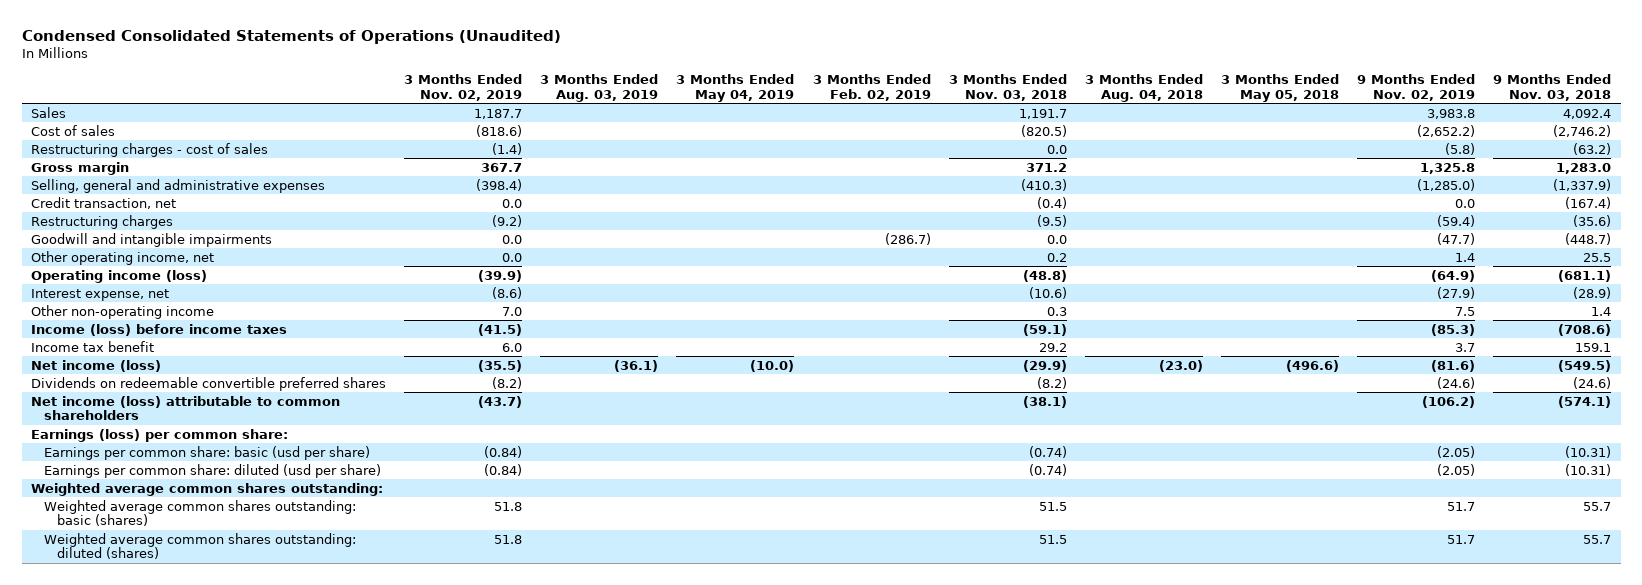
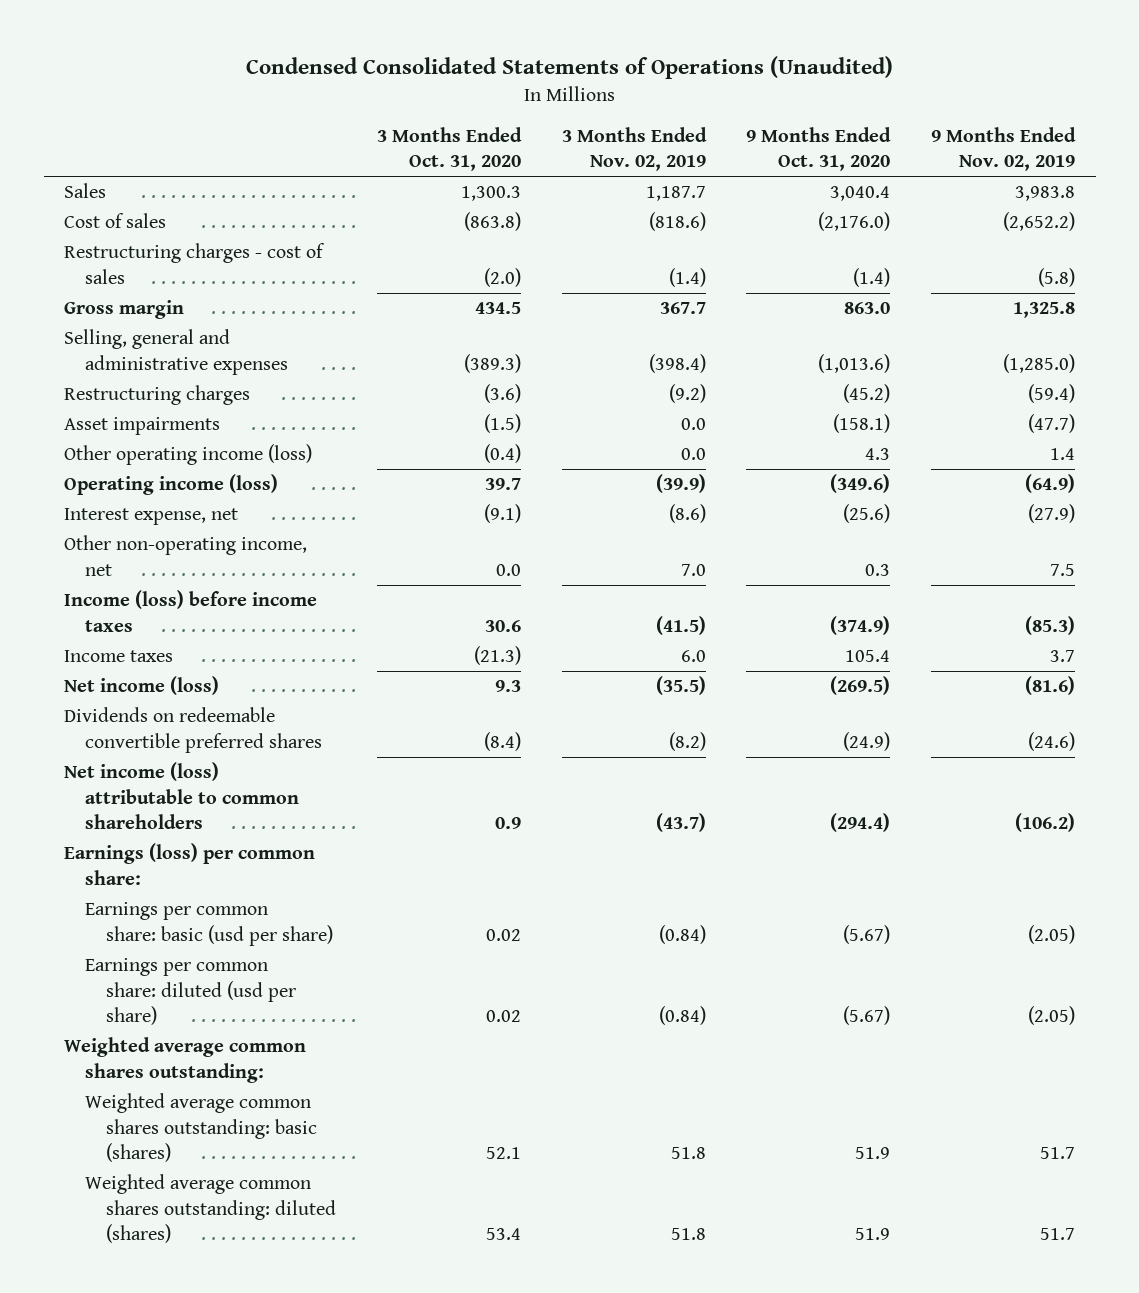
[540,74,659,102] 3 Months Ended Aug. 03, 2019 -> none
[676,74,795,102] 3 Months Ended May 04, 2019 -> none
[812,74,931,101] 3 Months Ended Feb. 02, 2019 -> none
[948,74,1067,101] 3 Months Ended Nov. 03, 2018 -> none
[1084,74,1203,102] 3 Months Ended Aug. 04, 2018 -> none
[1221,74,1340,102] 3 Months Ended May 05, 2018 -> none
[1493,74,1612,101] 9 Months Ended Nov. 03, 2018 -> none
none -> [376,126,522,172] 3 Months Ended Oct. 31, 2020
none -> [746,126,892,172] 9 Months Ended Oct. 31, 2020
[30,196,176,209] Credit transaction, net -> none
[30,232,272,247] Goodwill and intangible impairments -> [64,417,221,436] Asset impairments
[30,250,214,265] Other operating income, net -> [64,444,313,466] Other operating income (loss)
[30,304,214,319] Other non-operating income -> [64,535,308,576] Other non-operating income, net
[30,340,154,352] Income tax benefit -> [64,650,174,663] Income taxes

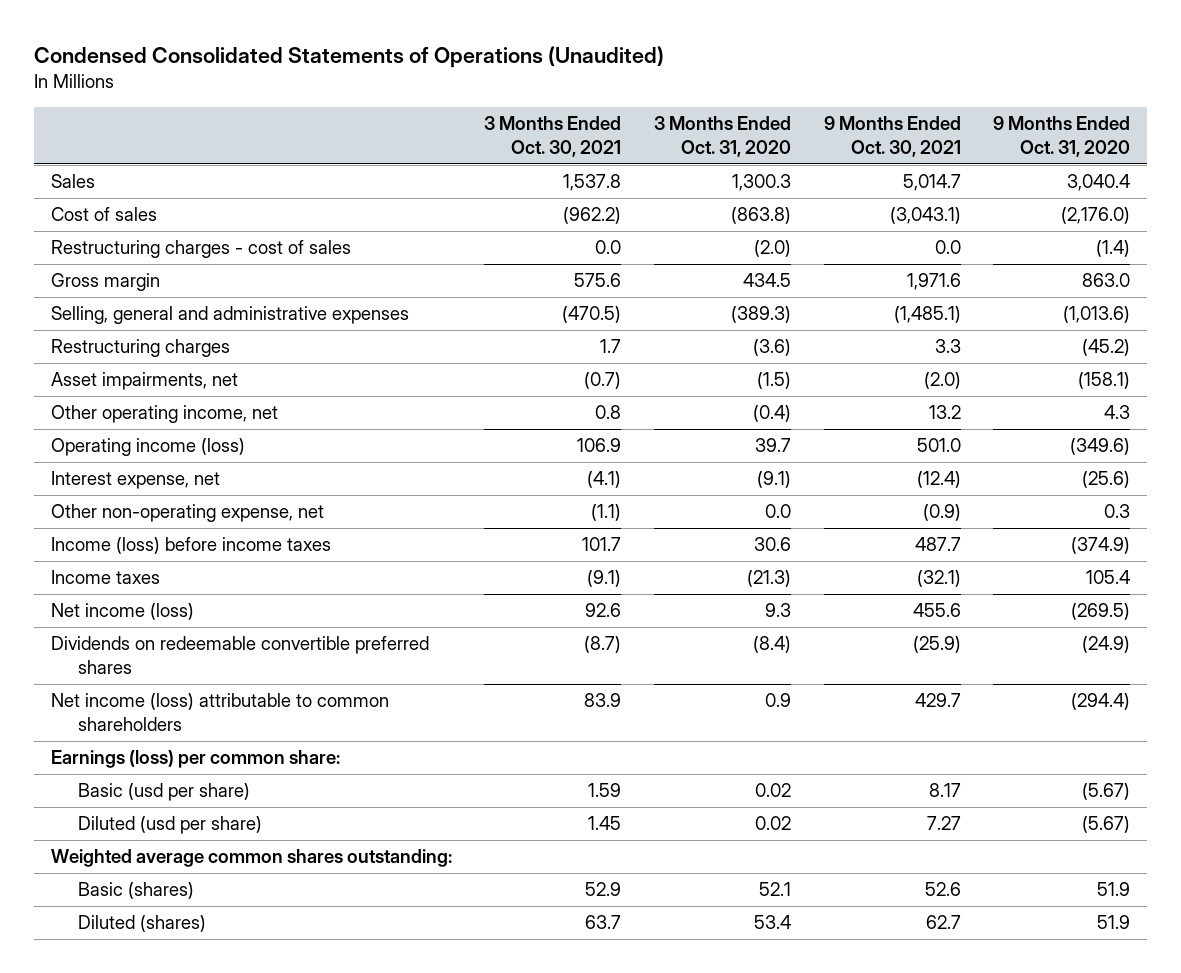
[561,126,707,172] 3 Months Ended Nov. 02, 2019 -> none
[931,126,1077,172] 9 Months Ended Nov. 02, 2019 -> none
none -> [484,116,622,158] 3 Months Ended Oct. 30, 2021
none -> [823,116,961,158] 9 Months Ended Oct. 30, 2021
[64,417,221,436] Asset impairments -> [50,372,238,391] Asset impairments, net
[64,444,313,466] Other operating income (loss) -> [50,405,278,424] Other operating income, net
[64,535,308,576] Other non-operating income, net -> [50,504,324,523] Other non-operating expense, net
[85,902,333,946] Earnings per common share: basic (usd per share) -> [77,783,250,802] Basic (usd per share)
[85,958,296,1026] Earnings per common share: diluted (usd per share) -> [77,816,262,835] Diluted (usd per share)
[85,1093,317,1163] Weighted average common shares outstanding: basic (shares) -> [77,882,194,900] Basic (shares)
[85,1174,336,1244] Weighted average common shares outstanding: diluted (shares) -> [77,915,206,933] Diluted (shares)

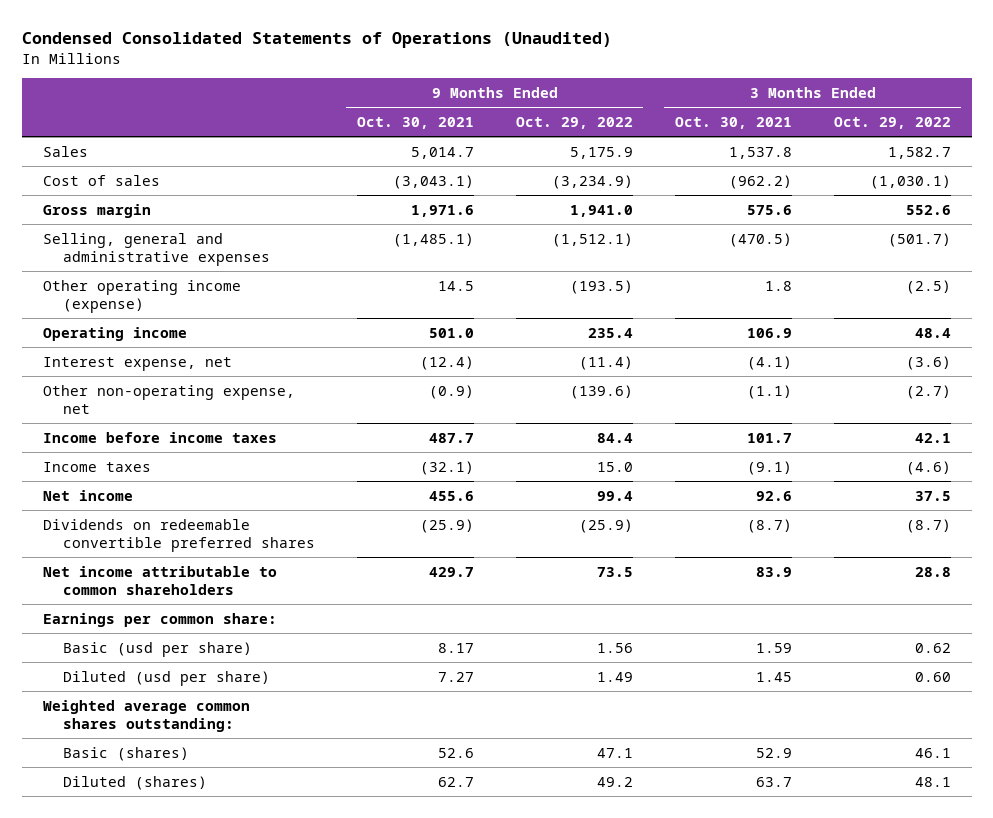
[653,116,791,158] 3 Months Ended Oct. 31, 2020 -> none
[993,116,1131,158] 9 Months Ended Oct. 31, 2020 -> none
none -> [515,117,633,130] Oct. 29, 2022
none -> [833,117,951,130] Oct. 29, 2022
[50,240,351,259] Restructuring charges - cost of sales -> none
[50,339,230,358] Restructuring charges -> none
[50,372,238,391] Asset impairments, net -> none
[50,405,278,424] Other operating income, net -> [42,279,241,313] Other operating income (expense)
[595,405,622,420] 0.8 -> [764,280,792,291] 1.8
[928,405,961,420] 13.2 -> [437,280,474,291] 14.5
[50,438,245,457] Operating income (loss) -> [42,326,187,341] Operating income
[50,537,331,555] Income (loss) before income taxes -> [42,431,277,443] Income before income taxes
[50,603,194,621] Net income (loss) -> [42,489,133,501] Net income
[50,693,389,732] Net income (loss) attributable to common shareholders -> [42,565,277,595] Net income attributable to common shareholders
[50,750,340,769] Earnings (loss) per common share: -> [42,612,277,627] Earnings per common share:

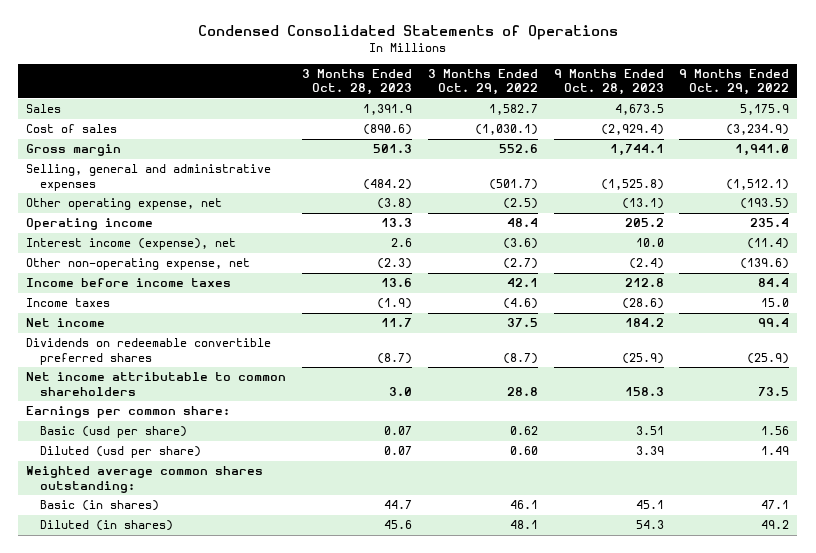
[21,32,612,49] Condensed Consolidated Statements of Operations (Unaudited) -> [197,25,618,41] Condensed Consolidated Statements of Operations
[356,117,474,130] Oct. 30, 2021 -> none
[674,117,792,130] Oct. 30, 2021 -> none
none -> [301,68,412,96] 3 Months Ended Oct. 28, 2023
none -> [553,68,664,96] 9 Months Ended Oct. 28, 2023
[42,279,241,313] Other operating income (expense) -> [26,198,223,211] Other operating expense, net
[42,356,232,371] Interest expense, net -> [26,238,237,251] Interest income (expense), net
[62,746,189,761] Basic (shares) -> [40,500,160,512] Basic (in shares)
[62,775,207,790] Diluted (shares) -> [40,520,174,532] Diluted (in shares)

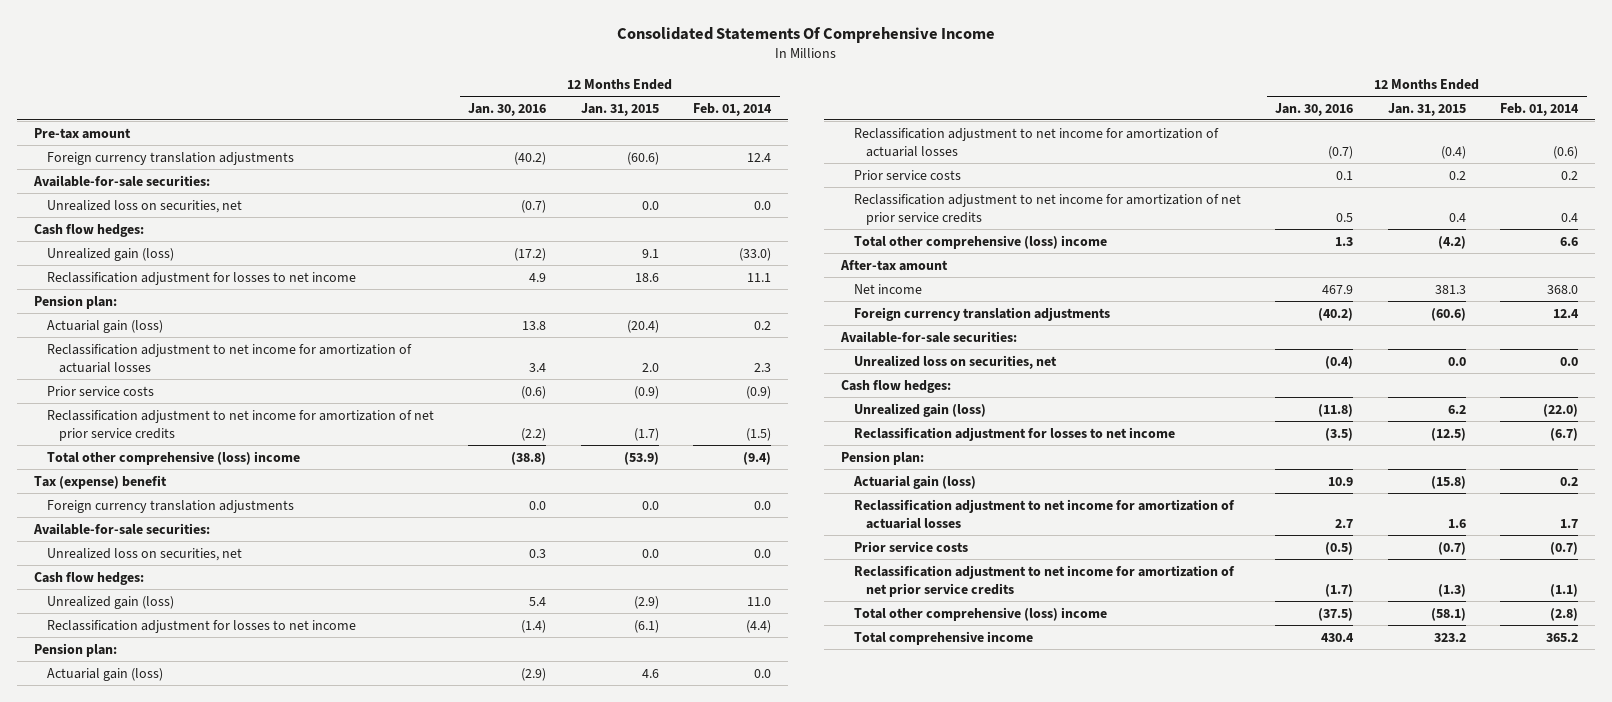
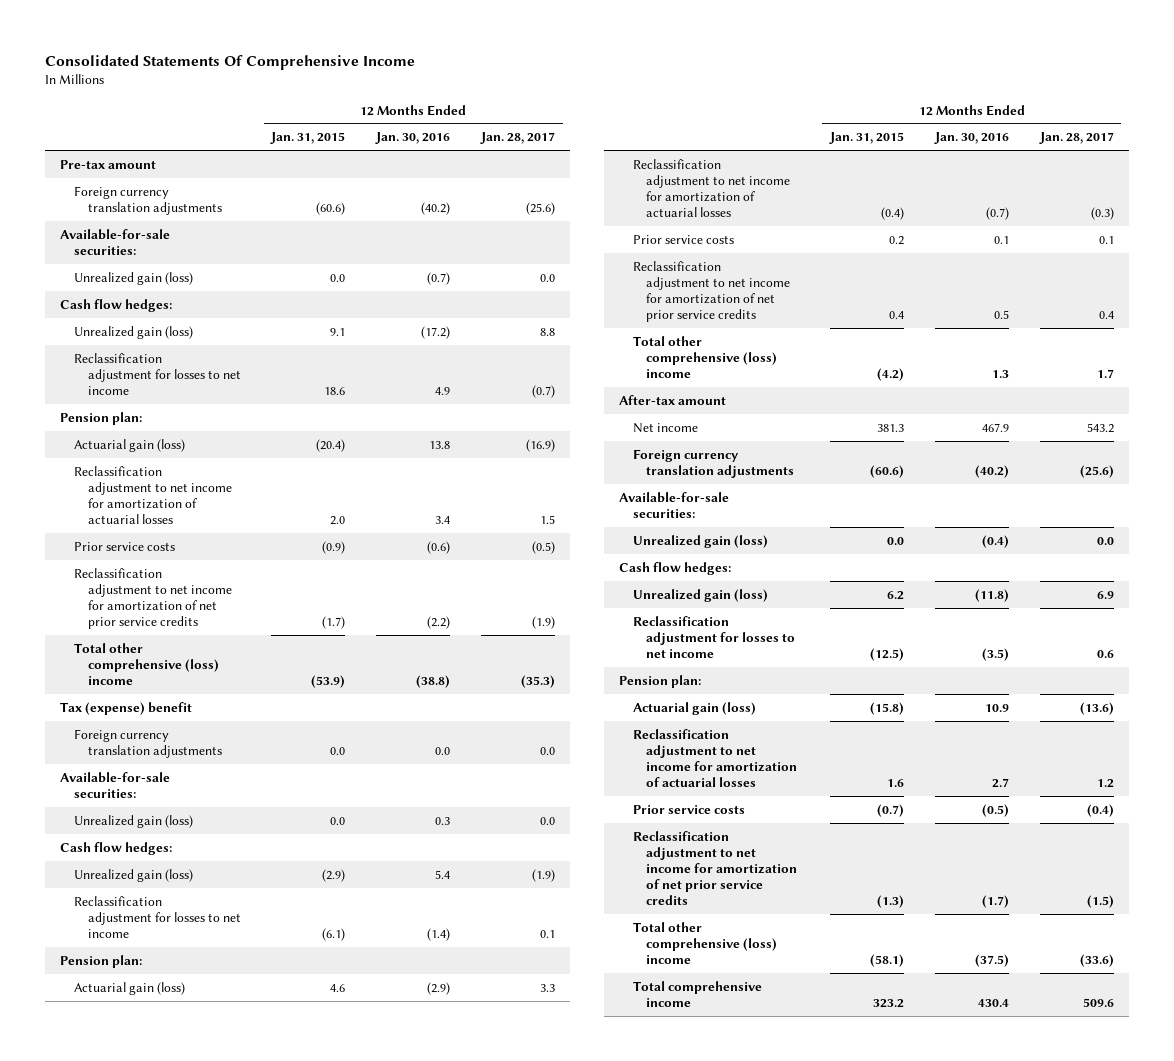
[693,102,773,116] Feb. 01, 2014 -> none
none -> [479,132,555,145] Jan. 28, 2017
[46,199,242,213] Unrealized loss on securities, net -> [74,271,194,285] Unrealized gain (loss)
[46,547,242,561] Unrealized loss on securities, net -> [74,814,194,828] Unrealized gain (loss)
[853,354,1057,369] Unrealized loss on securities, net -> [632,534,768,548] Unrealized gain (loss)

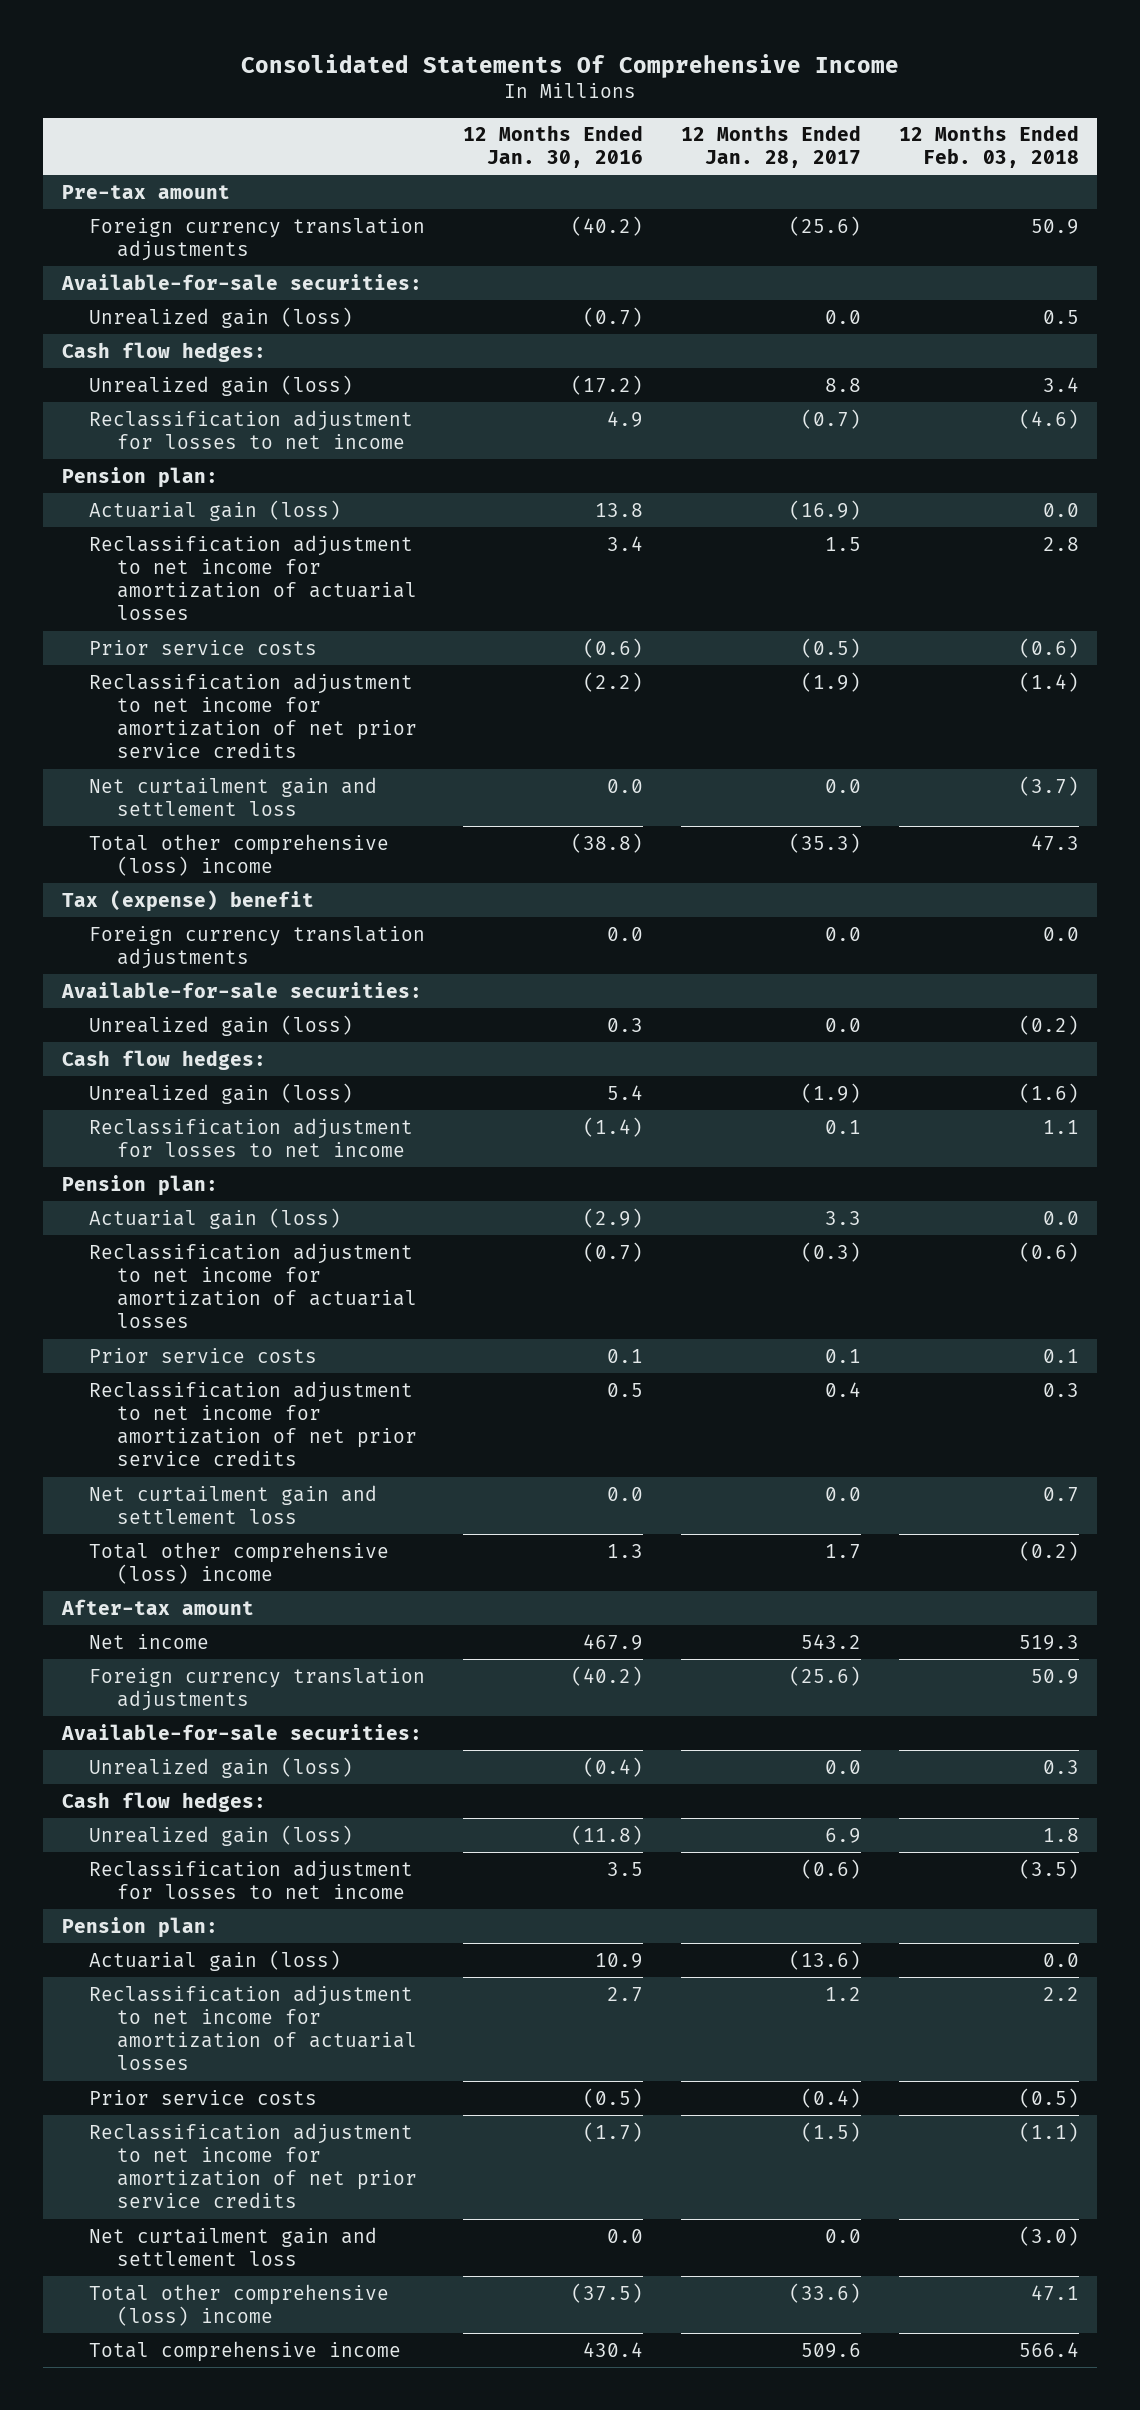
[270,132,346,145] Jan. 31, 2015 -> none
none -> [898,125,1079,169] 12 Months Ended Feb. 03, 2018
none -> [89,776,378,816] Net curtailment gain and settlement loss
none -> [89,1484,378,1524] Net curtailment gain and settlement loss
[981,647,1009,661] (3.5) -> [606,1861,643,1876] 3.5
[1096,649,1114,658] 0.6 -> [800,1858,861,1879] (0.6)
none -> [89,2226,378,2266] Net curtailment gain and settlement loss

